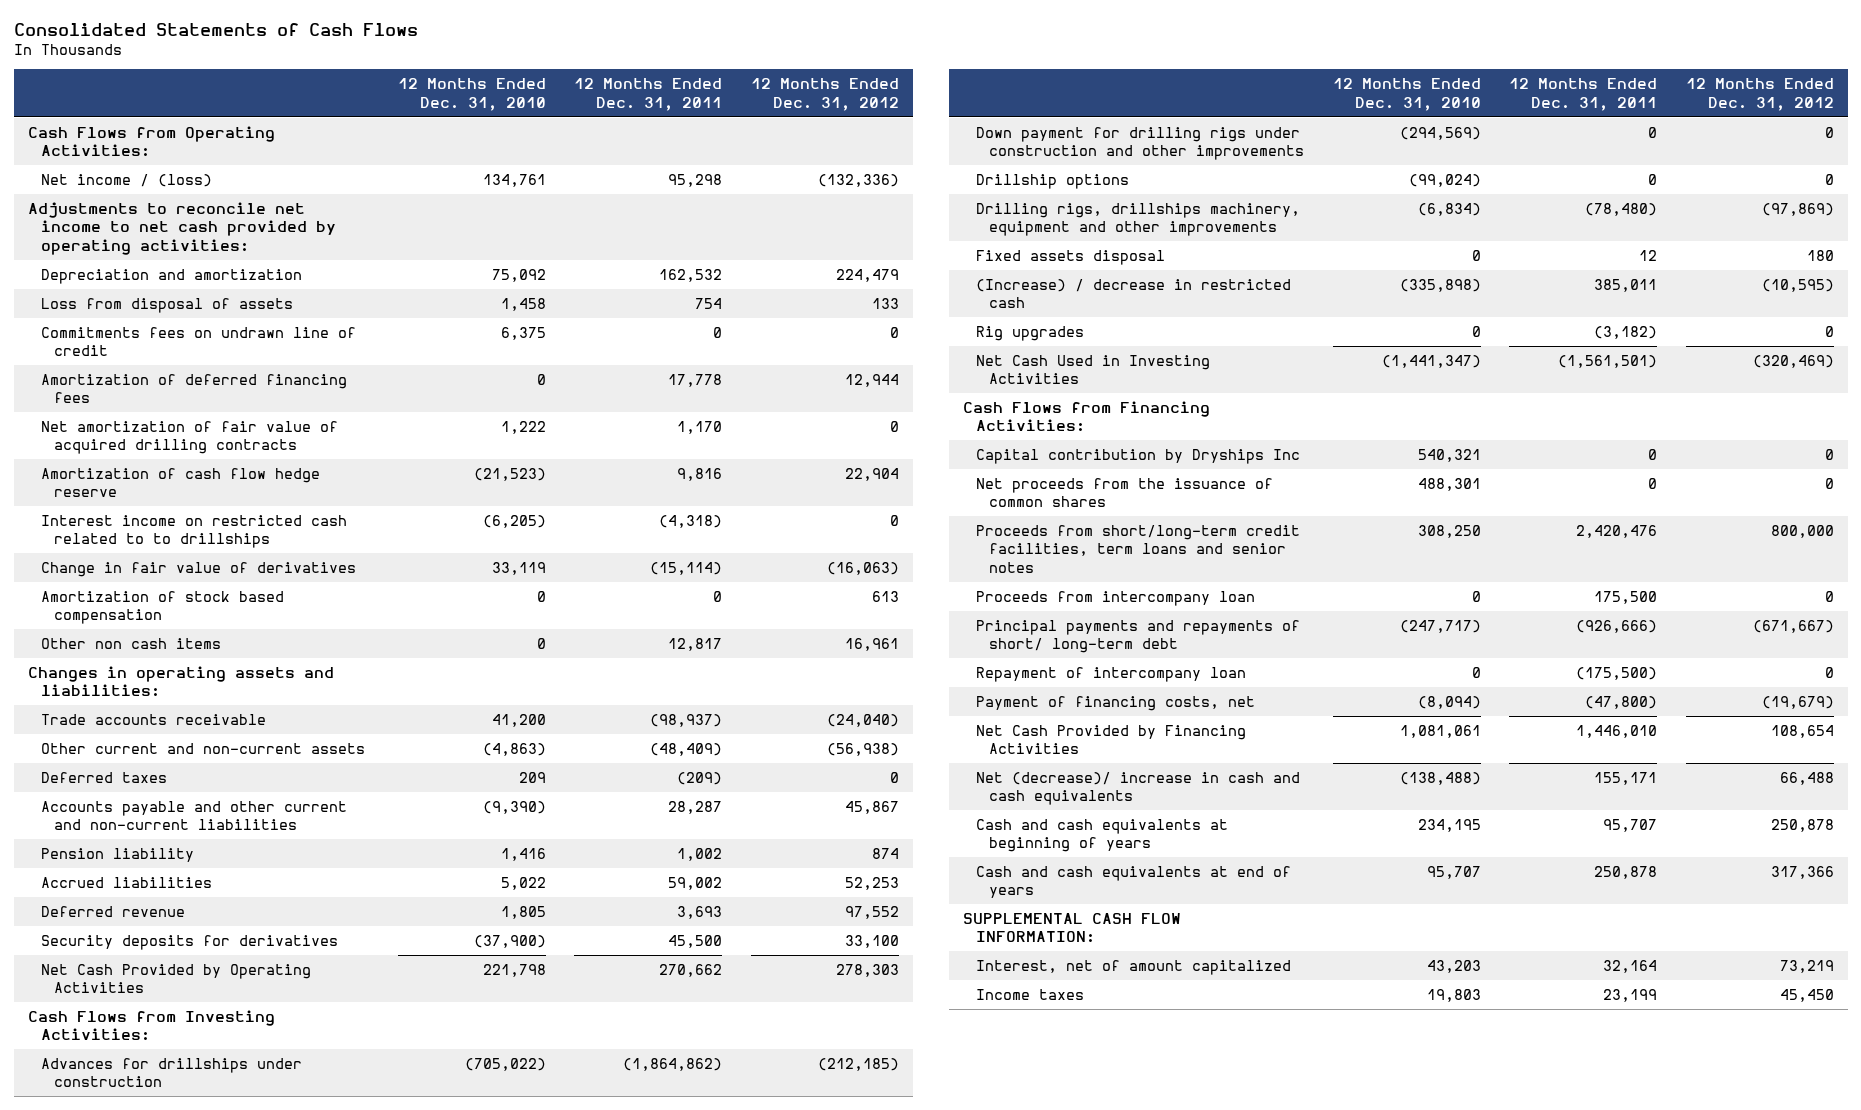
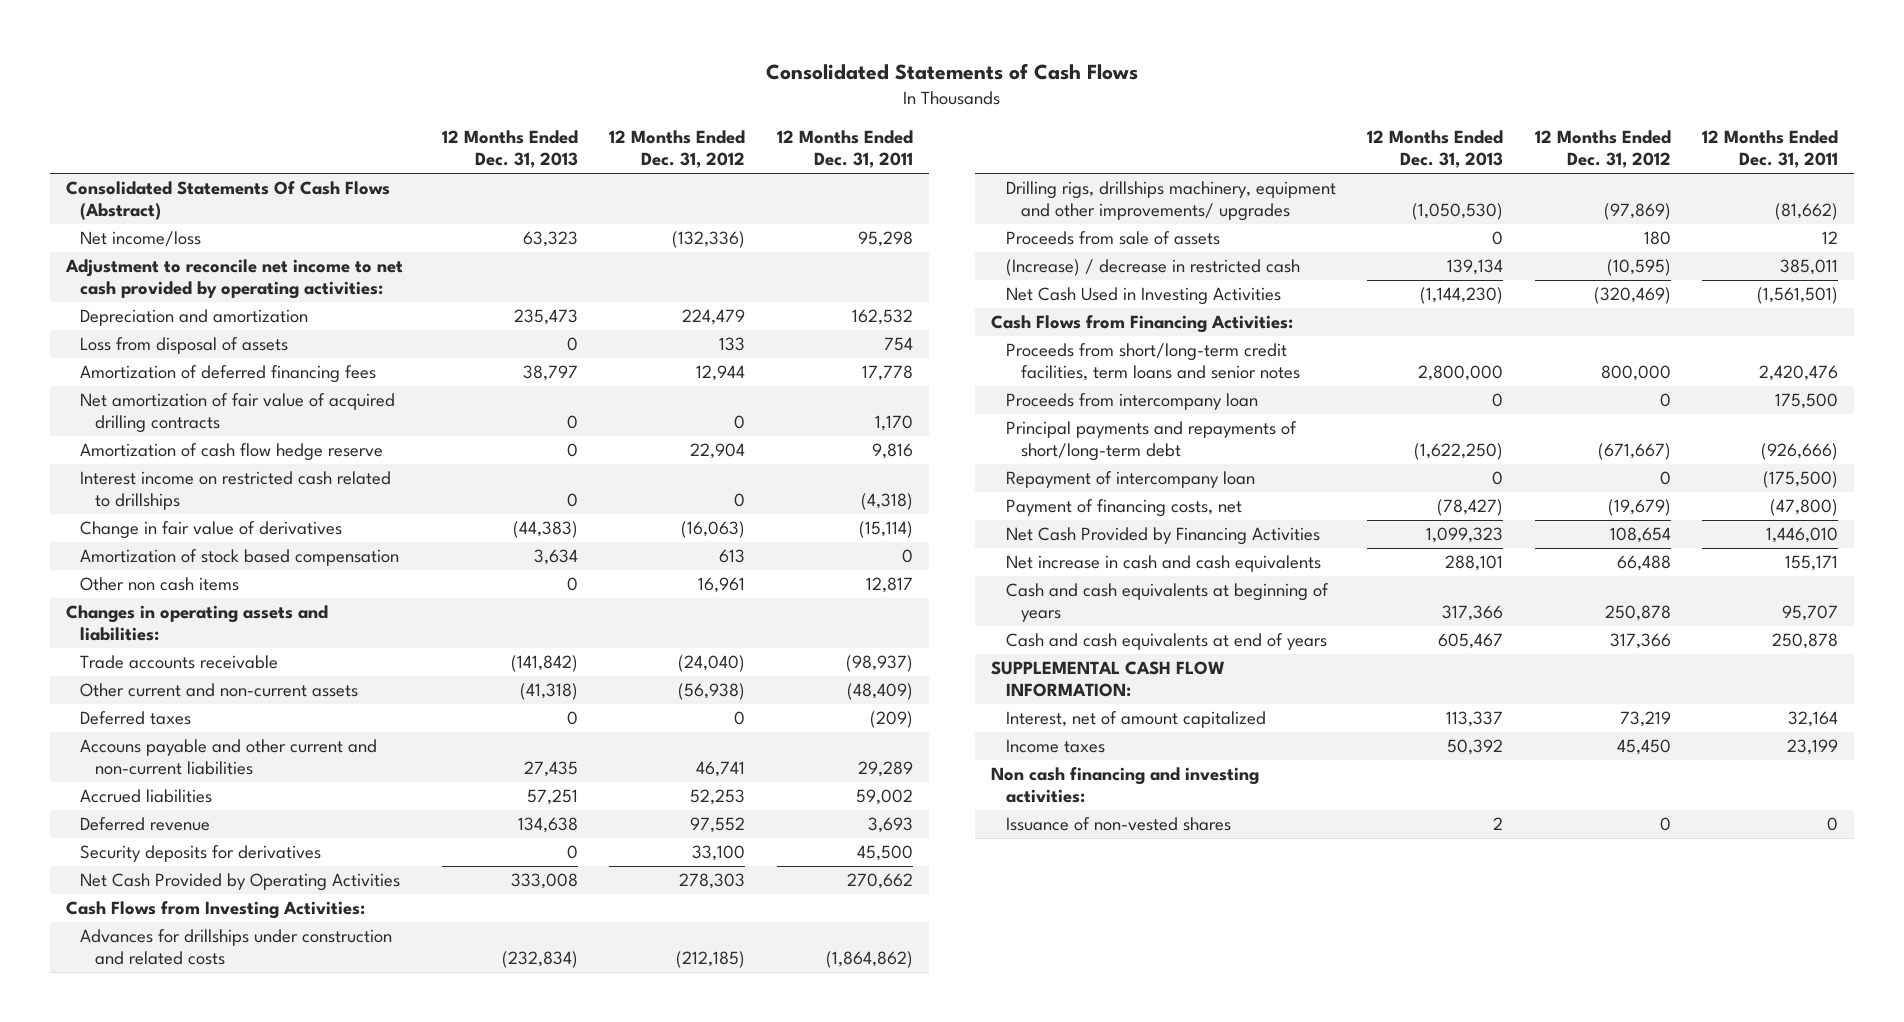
[397,78,546,111] 12 Months Ended Dec. 31, 2010 -> none
none -> [441,129,578,169] 12 Months Ended Dec. 31, 2013
[27,125,275,158] Cash Flows from Operating Activities: -> none
none -> [65,181,390,221] Consolidated Statements Of Cash Flows (Abstract)
[41,173,213,187] Net income / (loss) -> [80,231,202,247] Net income/loss
[27,201,337,256] Adjustments to reconcile net income to net cash provided by operating activities: -> [64,259,403,300] Adjustment to reconcile net income to net cash provided by operating activities:
[41,326,357,357] Commitments fees on undrawn line of credit -> none
[41,514,348,549] Interest income on restricted cash related to to drillships -> [80,471,392,511] Interest income on restricted cash related to drillships
[41,847,195,862] Pension liability -> none
[41,800,348,831] Accounts payable and other current and non-current liabilities -> [80,739,378,776] Accouns payable and other current and non-current liabilities
[668,800,723,814] 28,287 -> [858,761,914,778] 29,289
[844,800,899,814] 45,867 -> [696,761,746,778] 46,741
[976,126,1305,161] Down payment for drilling rigs under construction and other improvements -> none
[976,173,1130,189] Drillship options -> none
[41,1057,303,1088] Advances for drillships under construction -> [80,929,393,966] Advances for drillships under construction and related costs
[976,202,1301,237] Drilling rigs, drillships machinery, equipment and other improvements -> [1005,181,1336,222] Drilling rigs, drillships machinery, equipment and other improvements/ upgrades
[1585,202,1658,216] (78,480) -> [1775,203,1839,221] (81,662)
[976,249,1166,265] Fixed assets disposal -> [1005,231,1220,246] Proceeds from sale of assets
[976,325,1085,341] Rig upgrades -> none
[976,448,1301,464] Capital contribution by Dryships Inc -> none
[976,477,1274,508] Net proceeds from the issuance of common shares -> none
[976,619,1301,654] Principal payments and repayments of short/ long-term debt -> [1005,421,1297,462] Principal payments and repayments of short/long-term debt
[976,771,1301,806] Net (decrease)/ increase in cash and cash equivalents -> [1005,555,1321,573] Net increase in cash and cash equivalents
none -> [991,767,1260,804] Non cash financing and investing activities:
none -> [1005,817,1231,832] Issuance of non-vested shares

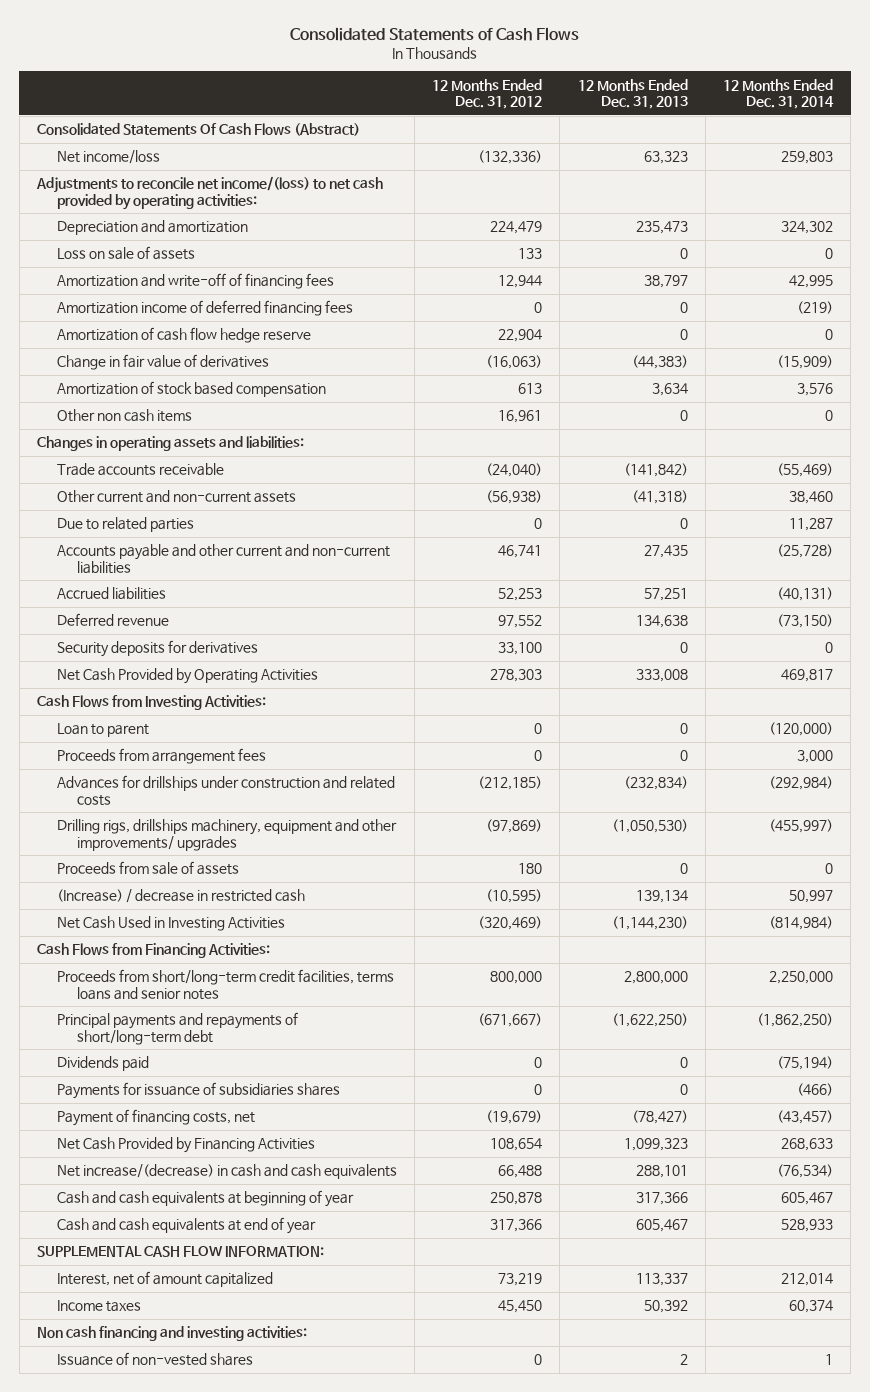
[777,129,914,169] 12 Months Ended Dec. 31, 2011 -> none
none -> [723,78,835,109] 12 Months Ended Dec. 31, 2014
[64,259,403,300] Adjustment to reconcile net income to net cash provided by operating activities: -> [35,176,383,210] Adjustments to reconcile net income/(loss) to net cash provided by operating activities:
[80,393,396,434] Net amortization of fair value of acquired drilling contracts -> none
[80,337,289,355] Loss from disposal of assets -> [56,246,195,261] Loss on sale of assets
[80,365,377,384] Amortization of deferred financing fees -> [56,273,334,290] Amortization and write-off of financing fees
none -> [56,300,353,317] Amortization income of deferred financing fees
[80,471,392,511] Interest income on restricted cash related to drillships -> none
[80,711,192,726] Deferred taxes -> none
none -> [56,517,194,533] Due to related parties
[80,739,378,776] Accouns payable and other current and non-current liabilities -> [56,544,390,574] Accounts payable and other current and non-current liabilities
none -> [56,723,149,738] Loan to parent
none -> [56,748,266,765] Proceeds from arrangement fees
[1005,393,1258,411] Proceeds from intercompany loan -> none
[1005,343,1300,382] Proceeds from short/long-term credit facilities, term loans and senior notes -> [56,969,394,1000] Proceeds from short/long-term credit facilities, terms loans and senior notes
[1005,471,1255,489] Repayment of intercompany loan -> none
none -> [56,1056,149,1072] Dividends paid
none -> [56,1082,340,1100] Payments for issuance of subsidiaries shares
[1005,555,1321,573] Net increase in cash and cash equivalents -> [56,1164,397,1180] Net increase/(decrease) in cash and cash equivalents
[1005,583,1329,623] Cash and cash equivalents at beginning of years -> [56,1190,354,1208] Cash and cash equivalents at beginning of year
[1005,633,1327,651] Cash and cash equivalents at end of years -> [56,1217,316,1235] Cash and cash equivalents at end of year

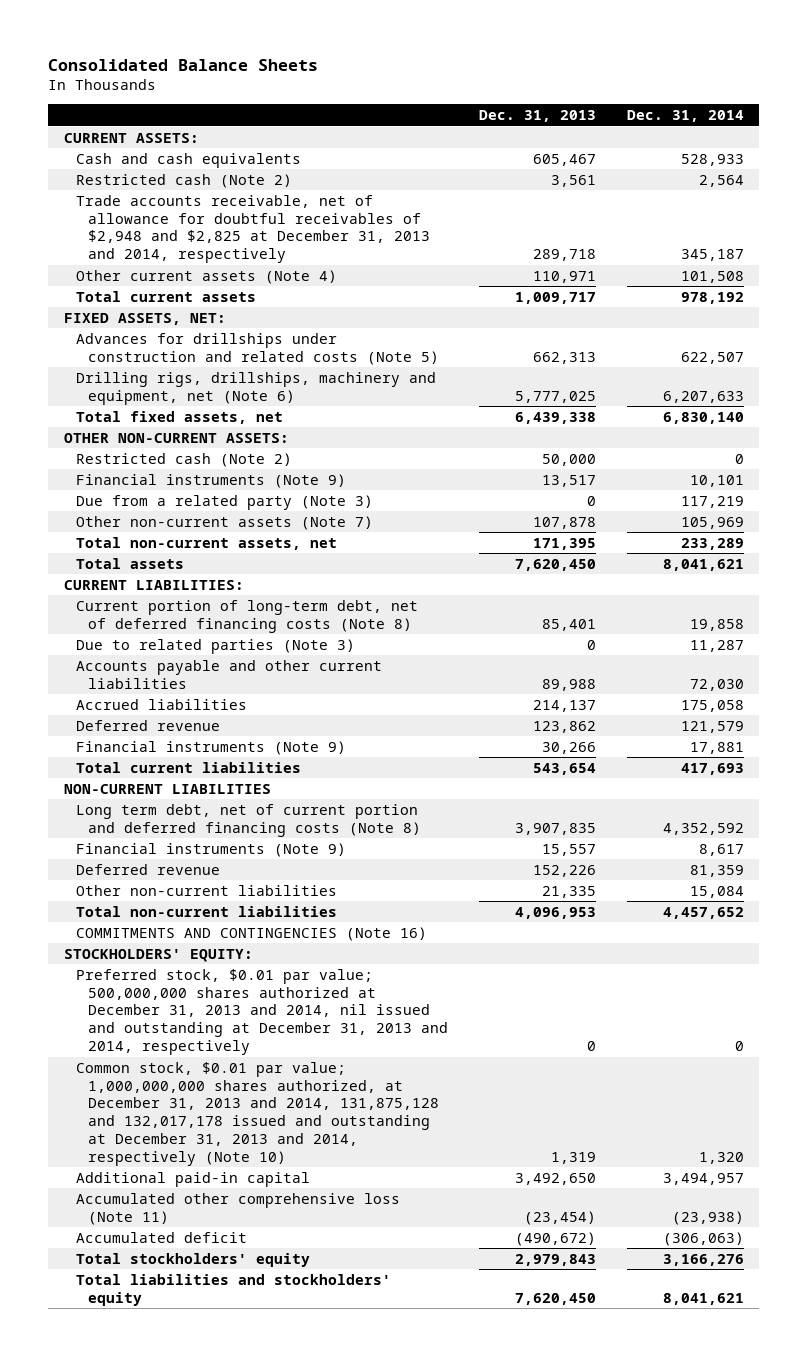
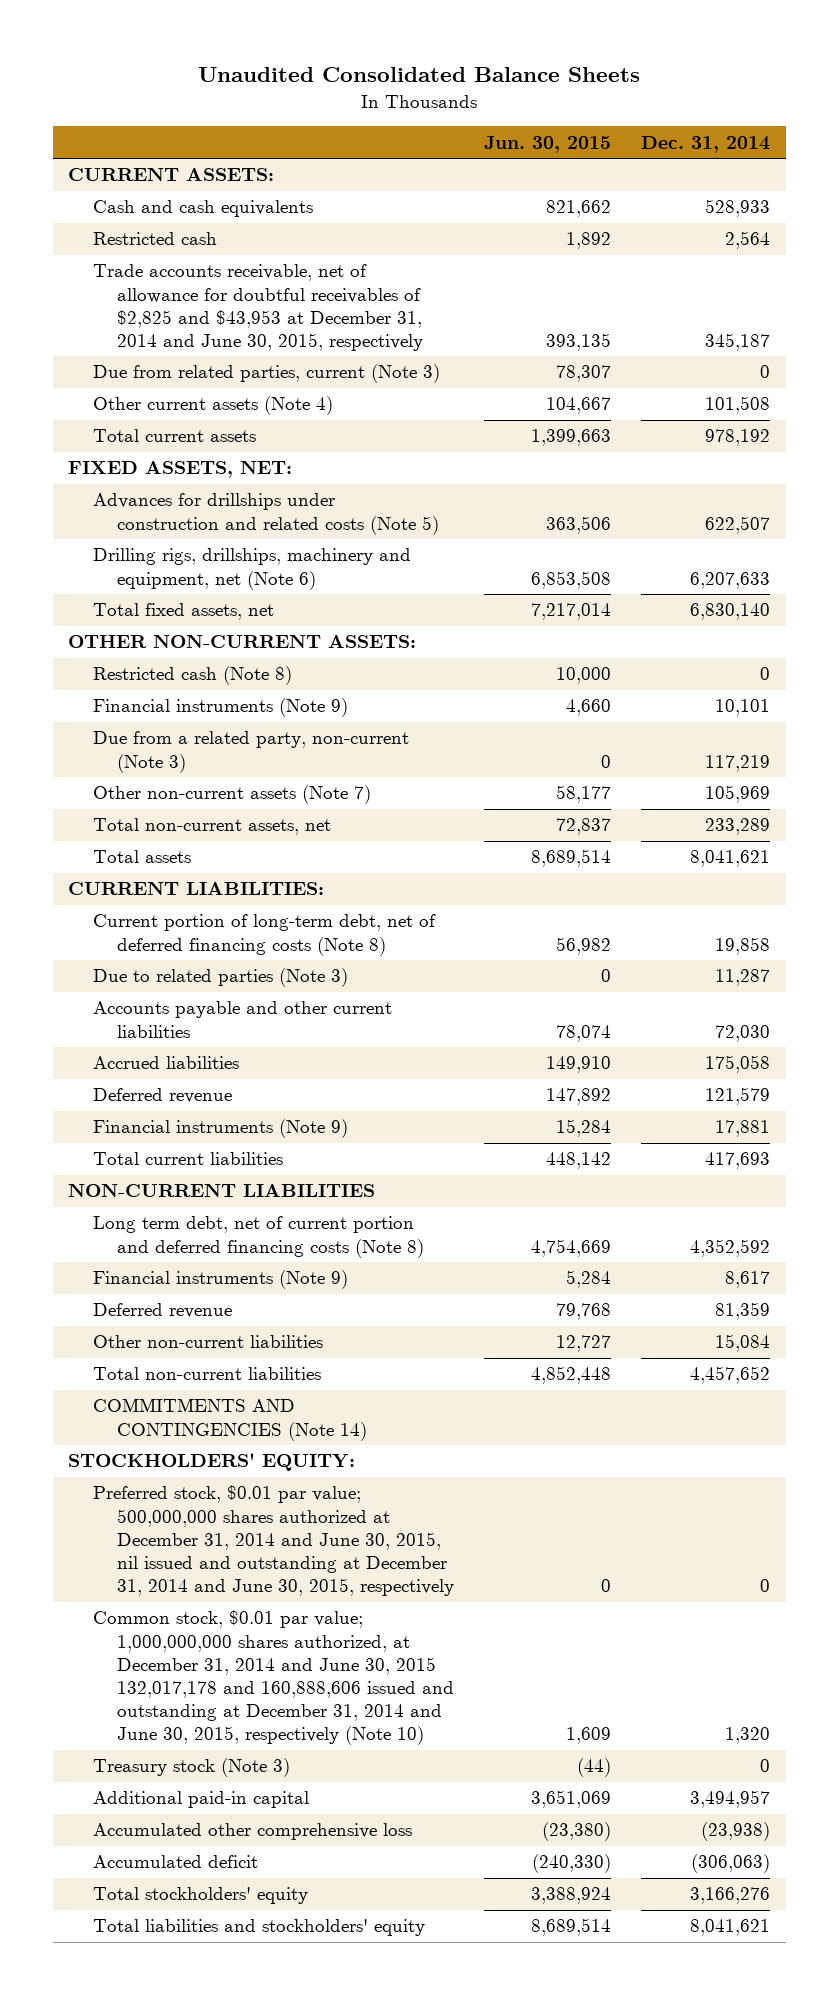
[48,58,319,71] Consolidated Balance Sheets -> [198,67,641,83] Unaudited Consolidated Balance Sheets
[479,110,597,123] Dec. 31, 2013 -> none
none -> [484,135,612,153] Jun. 30, 2015
[76,173,293,188] Restricted cash (Note 2) -> [92,232,217,246] Restricted cash
[76,194,431,264] Trade accounts receivable, net of allowance for doubtful receivables of $2,948 and $2,825 at December 31, 2013 and 2014, respectively -> [92,264,423,351] Trade accounts receivable, net of allowance for doubtful receivables of $2,825 and $43,953 at December 31, 2014 and June 30, 2015, respectively
none -> [92,364,440,384] Due from related parties, current (Note 3)
[76,452,293,467] Restricted cash (Note 2) -> [92,666,292,686] Restricted cash (Note 8)
[76,494,374,510] Due from a related party (Note 3) -> [92,731,409,773] Due from a related party, non-current (Note 3)
[76,926,428,941] COMMITMENTS AND CONTINGENCIES (Note 16) -> [92,1398,367,1441] COMMITMENTS AND CONTINGENCIES (Note 14)
[76,968,449,1055] Preferred stock, $0.01 par value; 500,000,000 shares authorized at December 31, 2013 and 2014, nil issued and outstanding at December 31, 2013 and 2014, respectively -> [92,1485,454,1596] Preferred stock, $0.01 par value; 500,000,000 shares authorized at December 31, 2014 and June 30, 2015, nil issued and outstanding at December 31, 2014 and June 30, 2015, respectively
[76,1061,440,1166] Common stock, $0.01 par value; 1,000,000,000 shares authorized, at December 31, 2013 and 2014, 131,875,128 and 132,017,178 issued and outstanding at December 31, 2013 and 2014, respectively (Note 10) -> [92,1610,454,1746] Common stock, $0.01 par value; 1,000,000,000 shares authorized, at December 31, 2014 and June 30, 2015 132,017,178 and 160,888,606 issued and outstanding at December 31, 2014 and June 30, 2015, respectively (Note 10)
none -> [92,1758,290,1778] Treasury stock (Note 3)
[76,1192,401,1225] Accumulated other comprehensive loss (Note 11) -> [92,1823,412,1841] Accumulated other comprehensive loss

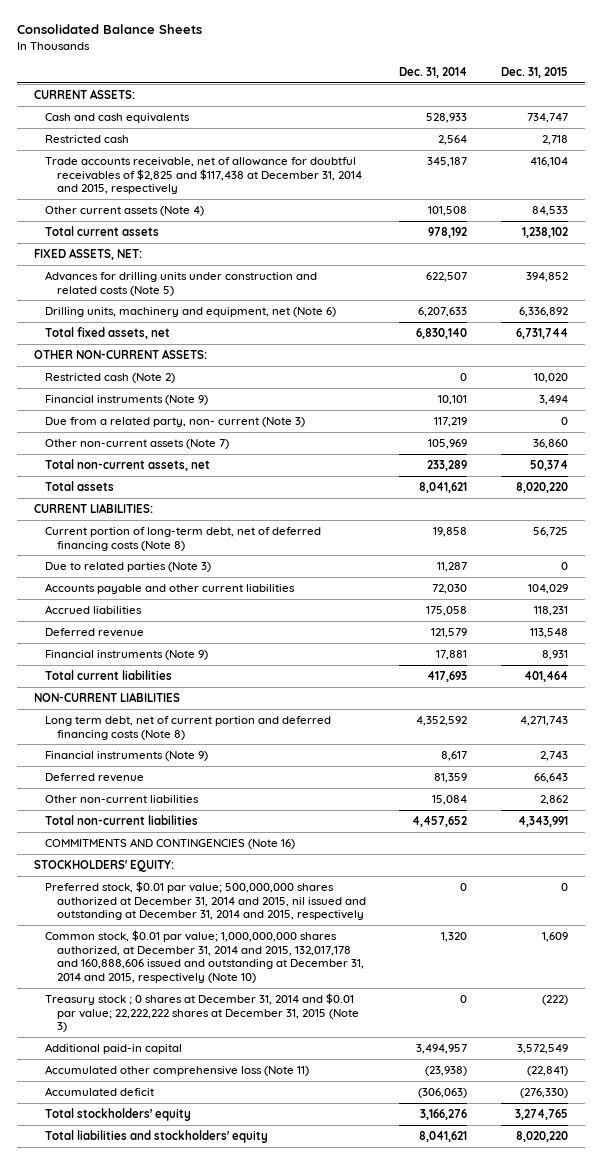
[198,67,641,83] Unaudited Consolidated Balance Sheets -> [16,24,202,35] Consolidated Balance Sheets
[484,135,612,153] Jun. 30, 2015 -> none
none -> [500,67,568,79] Dec. 31, 2015
[92,364,440,384] Due from related parties, current (Note 3) -> none
[92,264,423,351] Trade accounts receivable, net of allowance for doubtful receivables of $2,825 and $43,953 at December 31, 2014 and June 30, 2015, respectively -> [45,156,363,195] Trade accounts receivable, net of allowance for doubtful receivables of $2,825 and $117,438 at December 31, 2014 and 2015, respectively
[92,493,439,535] Advances for drillships under construction and related costs (Note 5) -> [45,270,318,296] Advances for drilling units under construction and related costs (Note 5)
[92,548,411,590] Drilling rigs, drillships, machinery and equipment, net (Note 6) -> [45,306,337,317] Drilling units, machinery and equipment, net (Note 6)
[92,666,292,686] Restricted cash (Note 8) -> [45,372,176,383] Restricted cash (Note 2)
[92,731,409,773] Due from a related party, non-current (Note 3) -> [45,416,306,427] Due from a related party, non- current (Note 3)
[92,1398,367,1441] COMMITMENTS AND CONTINGENCIES (Note 14) -> [45,837,296,849] COMMITMENTS AND CONTINGENCIES (Note 16)
[92,1485,454,1596] Preferred stock, $0.01 par value; 500,000,000 shares authorized at December 31, 2014 and June 30, 2015, nil issued and outstanding at December 31, 2014 and June 30, 2015, respectively -> [45,880,367,921] Preferred stock, $0.01 par value; 500,000,000 shares authorized at December 31, 2014 and 2015, nil issued and outstanding at December 31, 2014 and 2015, respectively
[92,1610,454,1746] Common stock, $0.01 par value; 1,000,000,000 shares authorized, at December 31, 2014 and June 30, 2015 132,017,178 and 160,888,606 issued and outstanding at December 31, 2014 and June 30, 2015, respectively (Note 10) -> [45,929,365,983] Common stock, $0.01 par value; 1,000,000,000 shares authorized, at December 31, 2014 and 2015, 132,017,178 and 160,888,606 issued and outstanding at December 31, 2014 and 2015, respectively (Note 10)
[92,1758,290,1778] Treasury stock (Note 3) -> [45,992,360,1033] Treasury stock ; 0 shares at December 31, 2014 and $0.01 par value; 22,222,222 shares at December 31, 2015 (Note 3)
[92,1823,412,1841] Accumulated other comprehensive loss -> [45,1064,310,1076] Accumulated other comprehensive loss (Note 11)

